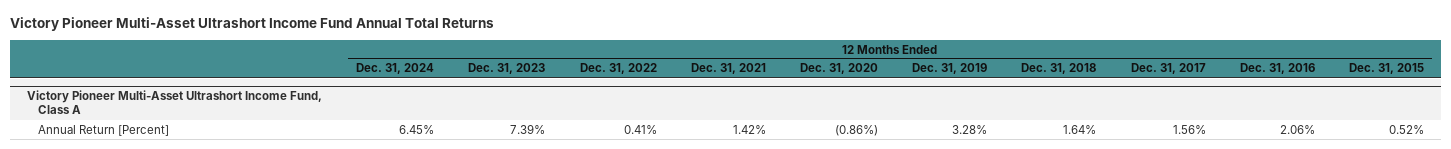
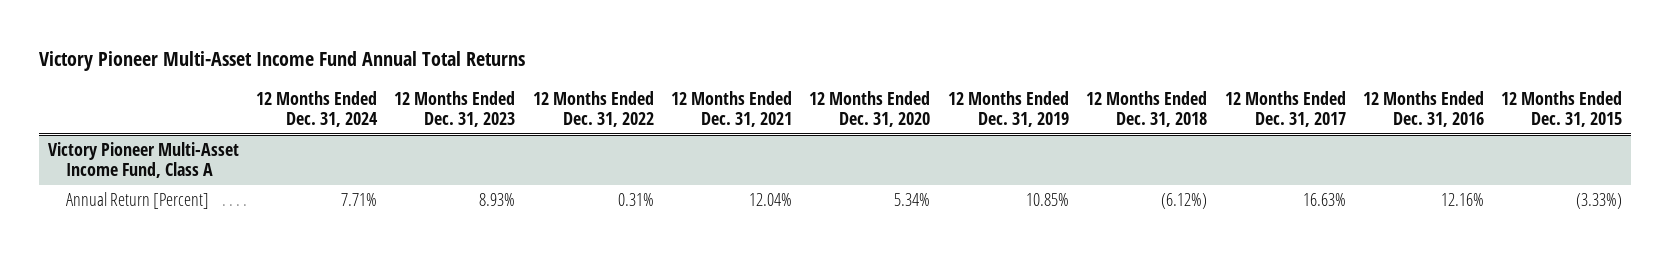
[9,17,494,32] Victory Pioneer Multi-Asset Ultrashort Income Fund Annual Total Returns -> [38,50,525,71] Victory Pioneer Multi-Asset Income Fund Annual Total Returns
[27,89,323,115] Victory Pioneer Multi-Asset Ultrashort Income Fund, Class A -> [47,142,239,179] Victory Pioneer Multi-Asset Income Fund, Class A
[399,124,435,134] 6.45% -> [340,193,377,207] 7.71%
[510,123,546,134] 7.39% -> [479,193,516,207] 8.93%
[623,124,657,134] 0.41% -> [617,193,654,207] 0.31%
[732,124,766,134] 1.42% -> [749,193,793,207] 12.04%
[834,124,878,136] (0.86%) -> [894,193,931,207] 5.34%
[952,124,988,134] 3.28% -> [1025,193,1069,207] 10.85%
[1063,124,1097,134] 1.64% -> [1161,193,1208,210] (6.12%)
[1172,124,1206,134] 1.56% -> [1302,193,1346,207] 16.63%
[1279,124,1315,134] 2.06% -> [1440,193,1484,207] 12.16%
[1388,124,1424,134] 0.52% -> [1576,193,1623,210] (3.33%)

